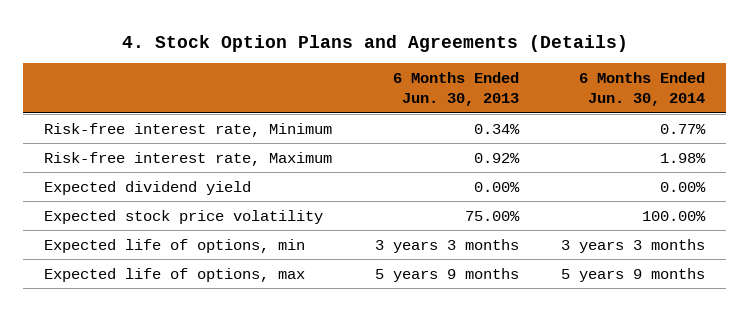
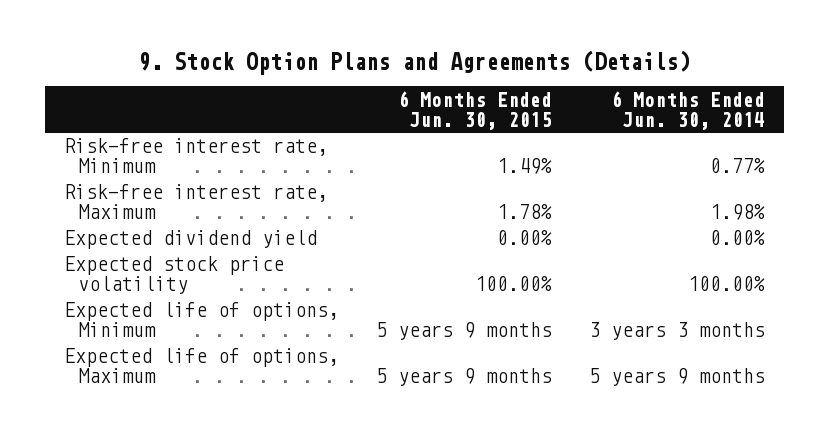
[121,34,628,52] 4. Stock Option Plans and Agreements (Details) -> [138,50,691,76] 9. Stock Option Plans and Agreements (Details)
[392,72,519,107] 6 Months Ended Jun. 30, 2013 -> none
none -> [397,90,552,130] 6 Months Ended Jun. 30, 2015
[44,238,306,253] Expected life of options, min -> [63,302,339,338] Expected life of options, Minimum
[44,267,306,282] Expected life of options, max -> [63,348,339,384] Expected life of options, Maximum

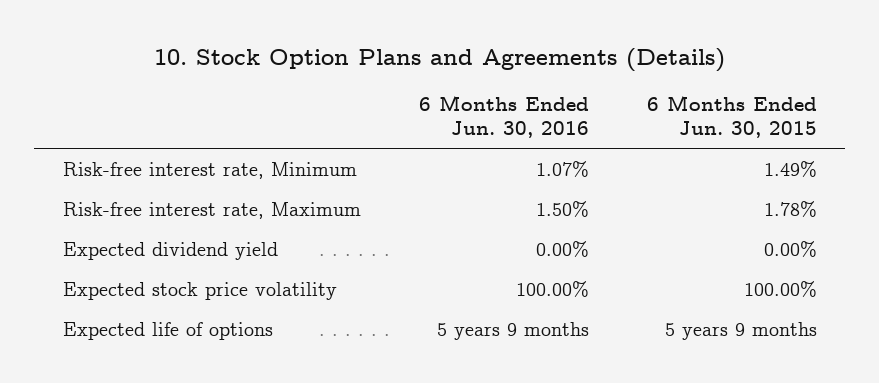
[138,50,691,76] 9. Stock Option Plans and Agreements (Details) -> [153,47,725,72] 10. Stock Option Plans and Agreements (Details)
[611,90,766,130] 6 Months Ended Jun. 30, 2014 -> none
none -> [418,94,589,139] 6 Months Ended Jun. 30, 2016
[63,348,339,384] Expected life of options, Maximum -> none
[63,302,339,338] Expected life of options, Minimum -> [62,321,273,340] Expected life of options

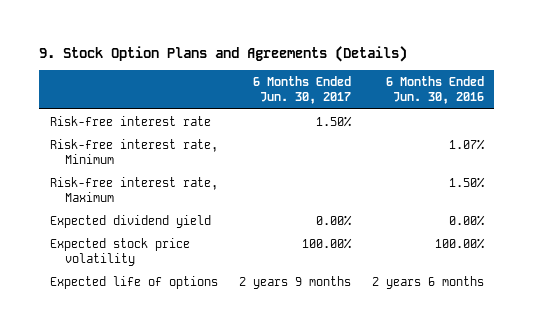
[153,47,725,72] 10. Stock Option Plans and Agreements (Details) -> [39,46,408,63] 9. Stock Option Plans and Agreements (Details)
[646,94,817,139] 6 Months Ended Jun. 30, 2015 -> none
none -> [252,75,351,105] 6 Months Ended Jun. 30, 2017
none -> [49,115,211,126] Risk-free interest rate
[436,321,589,340] 5 years 9 months -> [371,275,484,289] 2 years 6 months

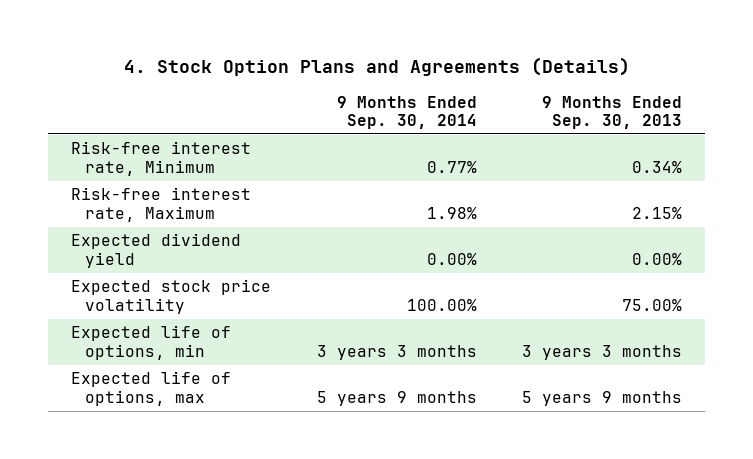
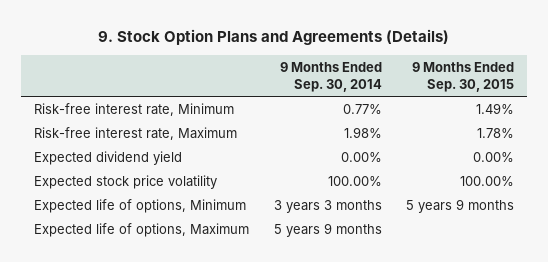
[123,56,630,76] 4. Stock Option Plans and Agreements (Details) -> [98,28,450,45] 9. Stock Option Plans and Agreements (Details)
[542,95,683,130] 9 Months Ended Sep. 30, 2013 -> none
none -> [412,61,515,92] 9 Months Ended Sep. 30, 2015
[71,325,232,360] Expected life of options, min -> [33,198,246,213] Expected life of options, Minimum
[71,371,232,406] Expected life of options, max -> [33,222,249,237] Expected life of options, Maximum

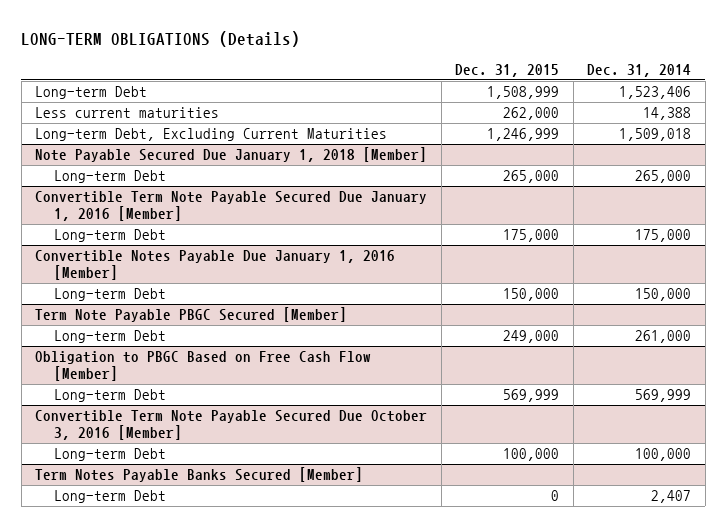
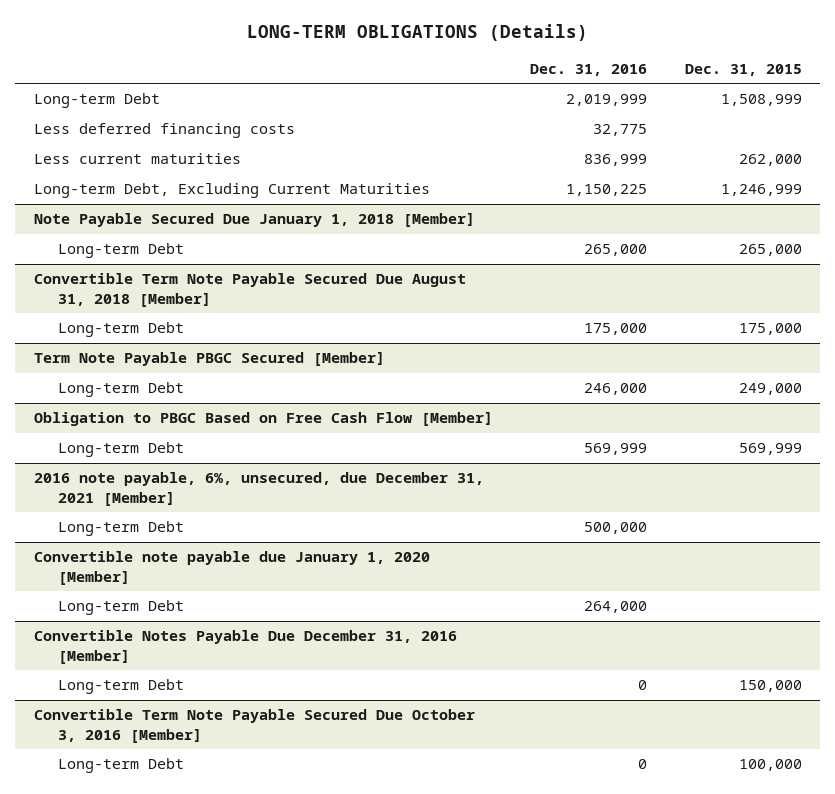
[587,63,692,77] Dec. 31, 2014 -> none
none -> [530,63,648,76] Dec. 31, 2016
none -> [33,123,295,139] Less deferred financing costs
[35,191,428,222] Convertible Term Note Payable Secured Due January 1, 2016 [Member] -> [33,273,466,307] Convertible Term Note Payable Secured Due August 31, 2018 [Member]
[35,250,396,281] Convertible Notes Payable Due January 1, 2016 [Member] -> none
[53,288,166,302] Long-term Debt -> none
none -> [33,472,484,506] 2016 note payable, 6%, unsecured, due December 31, 2021 [Member]
none -> [57,521,184,537] Long-term Debt
none -> [33,551,430,585] Convertible note payable due January 1, 2020 [Member]
none -> [57,600,184,616] Long-term Debt
none -> [33,630,457,664] Convertible Notes Payable Due December 31, 2016 [Member]
none -> [57,679,184,695] Long-term Debt
[35,467,364,483] Term Notes Payable Banks Secured [Member] -> none
[53,490,166,504] Long-term Debt -> none

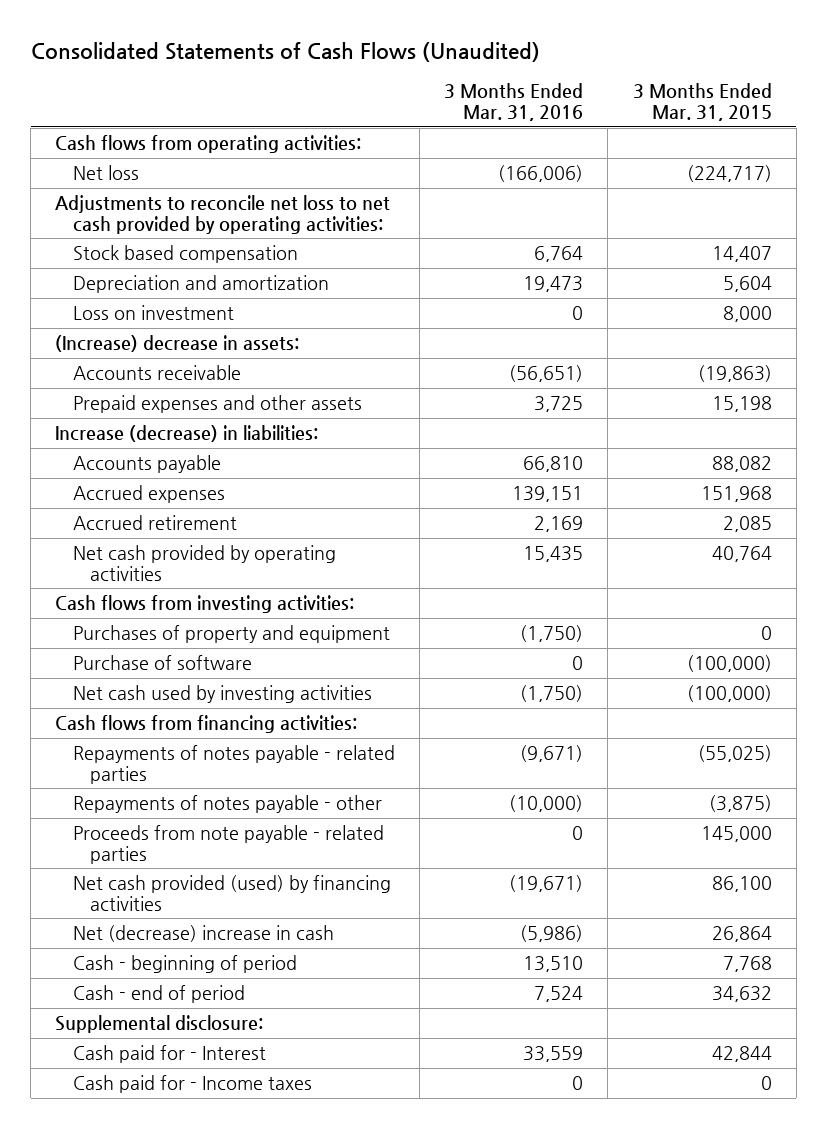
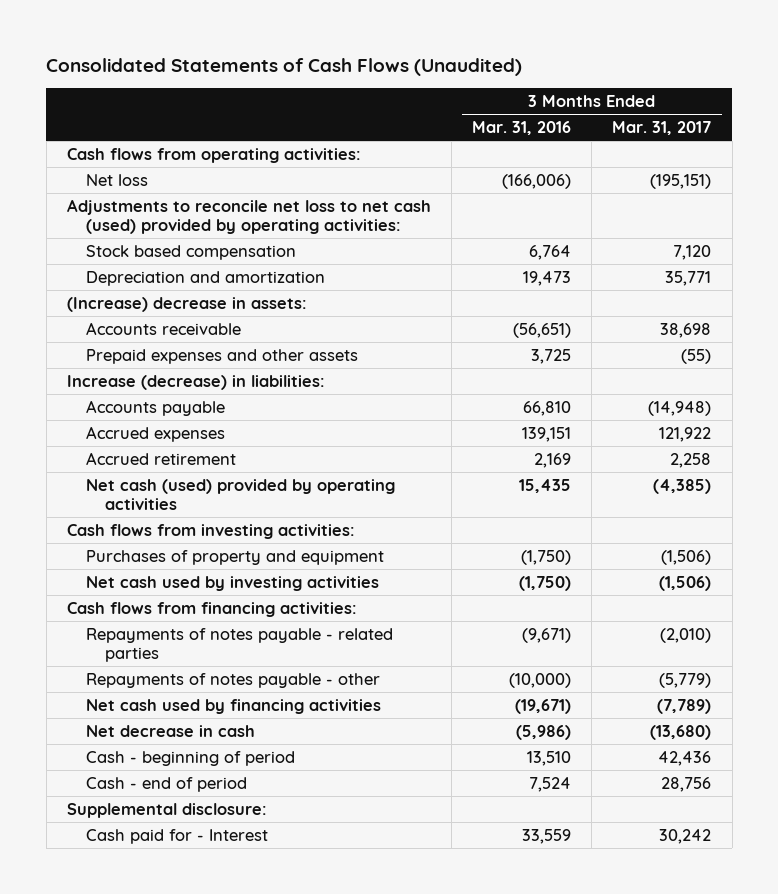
[632,83,772,122] 3 Months Ended Mar. 31, 2015 -> none
none -> [612,121,712,136] Mar. 31, 2017
[55,195,391,234] Adjustments to reconcile net loss to net cash provided by operating activities: -> [66,198,431,235] Adjustments to reconcile net loss to net cash (used) provided by operating activities:
[72,305,234,321] Loss on investment -> none
[72,545,336,581] Net cash provided by operating activities -> [86,478,396,511] Net cash (used) provided by operating activities
[72,655,252,671] Purchase of software -> none
[72,825,384,864] Proceeds from note payable - related parties -> none
[72,875,391,911] Net cash provided (used) by financing activities -> [86,698,382,714] Net cash used by financing activities
[72,925,334,943] Net (decrease) increase in cash -> [86,724,256,737] Net decrease in cash
[72,1075,312,1094] Cash paid for - Income taxes -> none

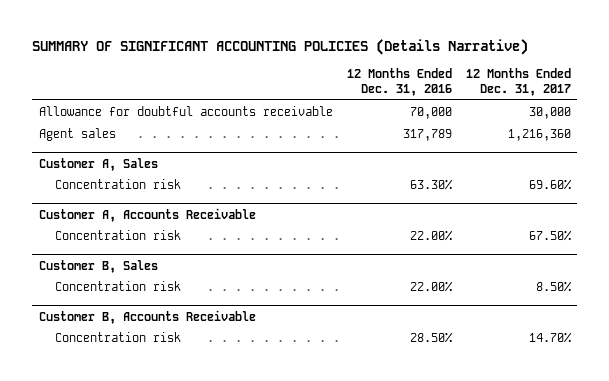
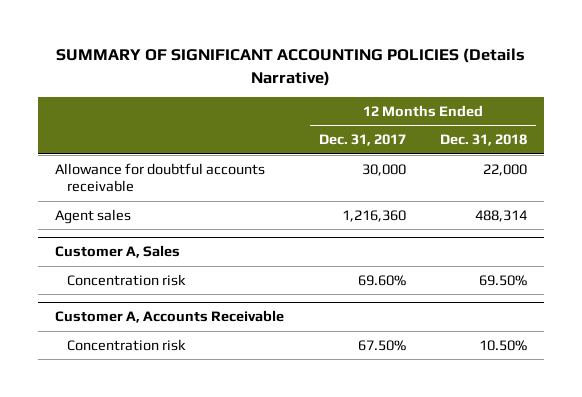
[346,67,452,97] 12 Months Ended Dec. 31, 2016 -> none
none -> [439,134,527,147] Dec. 31, 2018
[38,259,158,273] Customer B, Sales -> none
[55,281,182,292] Concentration risk -> none
[38,309,256,324] Customer B, Accounts Receivable -> none
[55,332,182,343] Concentration risk -> none

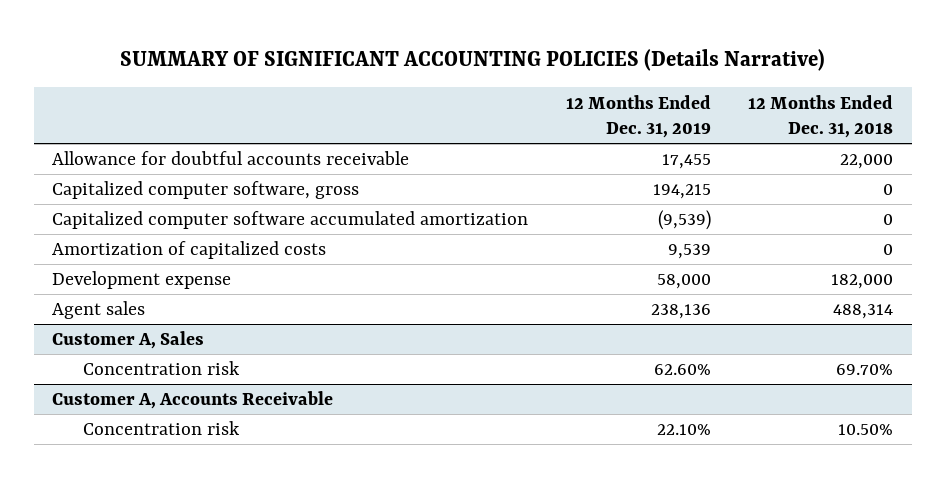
[318,134,406,147] Dec. 31, 2017 -> none
none -> [565,94,711,138] 12 Months Ended Dec. 31, 2019
none -> [52,181,360,200] Capitalized computer software, gross
none -> [52,211,529,230] Capitalized computer software accumulated amortization
none -> [52,241,327,260] Amortization of capitalized costs
none -> [52,271,232,290] Development expense
[478,274,527,286] 69.50% -> [836,364,894,376] 69.70%

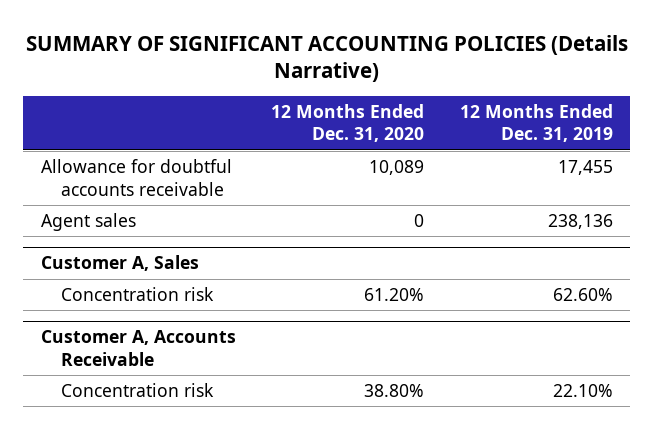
[748,94,894,138] 12 Months Ended Dec. 31, 2018 -> none
none -> [271,103,425,143] 12 Months Ended Dec. 31, 2020
[52,181,360,200] Capitalized computer software, gross -> none
[52,211,529,230] Capitalized computer software accumulated amortization -> none
[52,241,327,260] Amortization of capitalized costs -> none
[52,271,232,290] Development expense -> none

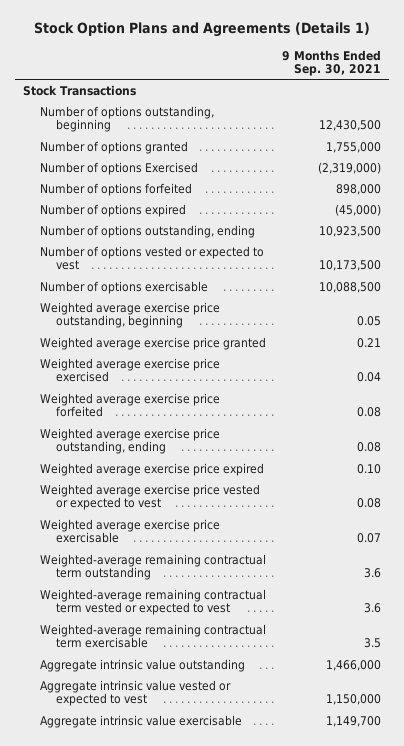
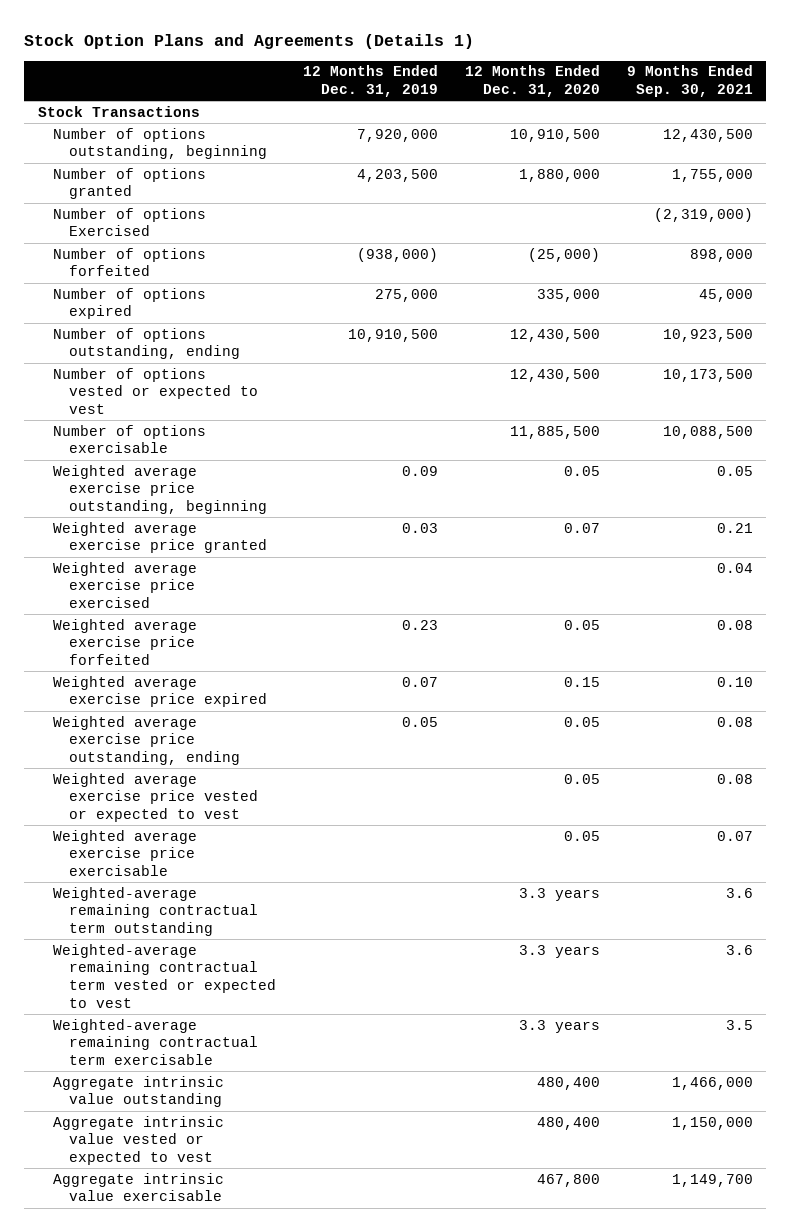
none -> [302,65,438,98] 12 Months Ended Dec. 31, 2019
none -> [464,65,600,98] 12 Months Ended Dec. 31, 2020
[334,203,381,216] (45,000) -> [698,288,753,302] 45,000
[39,427,220,455] Weighted average exercise price outstanding, ending -> [53,715,240,766] Weighted average exercise price outstanding, ending

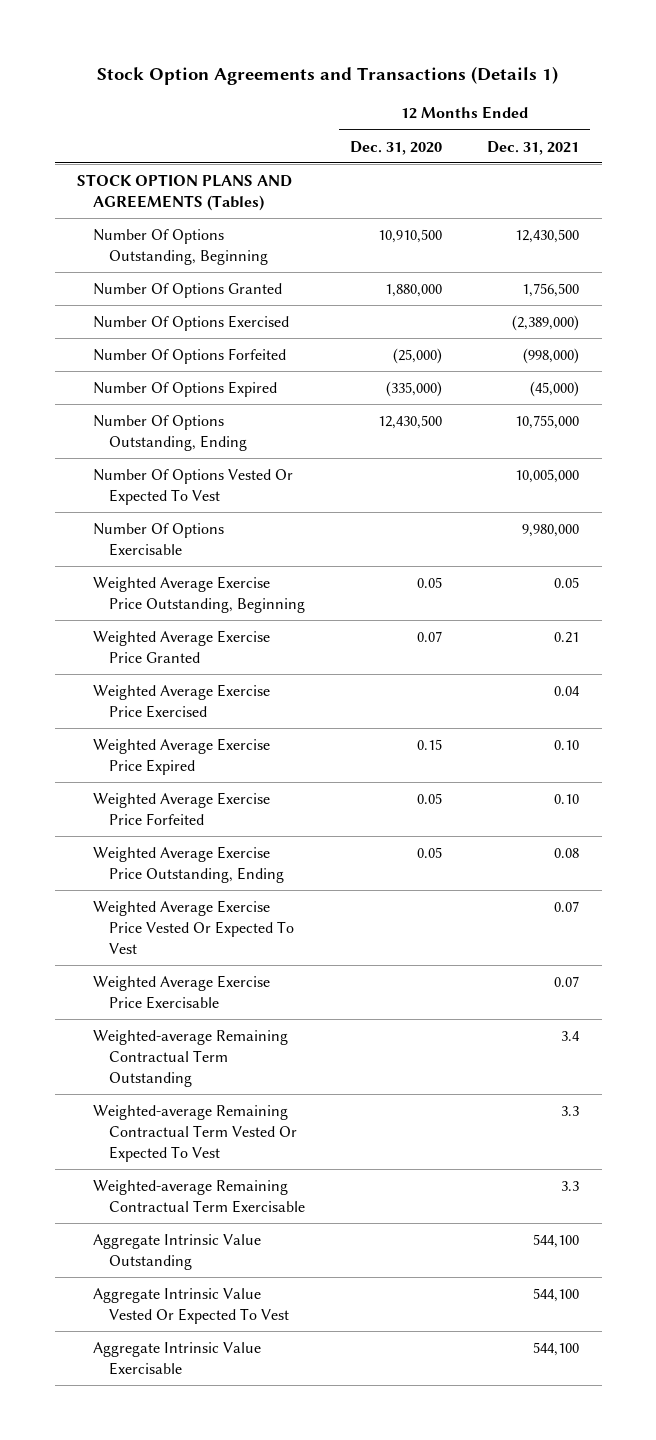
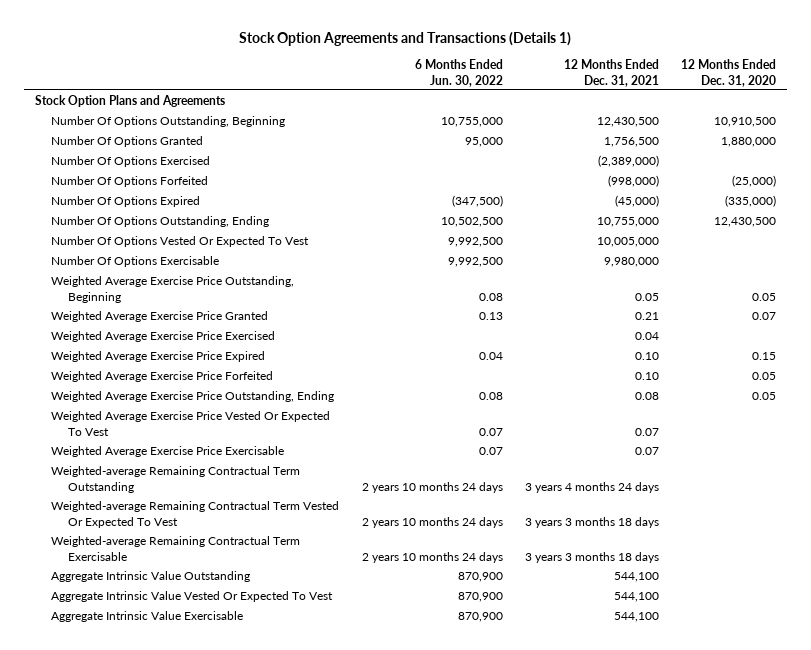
none -> [414,59,503,87] 6 Months Ended Jun. 30, 2022
[77,173,293,211] STOCK OPTION PLANS AND AGREEMENTS (Tables) -> [34,95,225,108] Stock Option Plans and Agreements
[561,1030,581,1041] 3.4 -> [524,481,659,493] 3 years 4 months 24 days
[561,1105,580,1116] 3.3 -> [524,516,659,528] 3 years 3 months 18 days
[561,1180,580,1191] 3.3 -> [524,551,659,563] 3 years 3 months 18 days

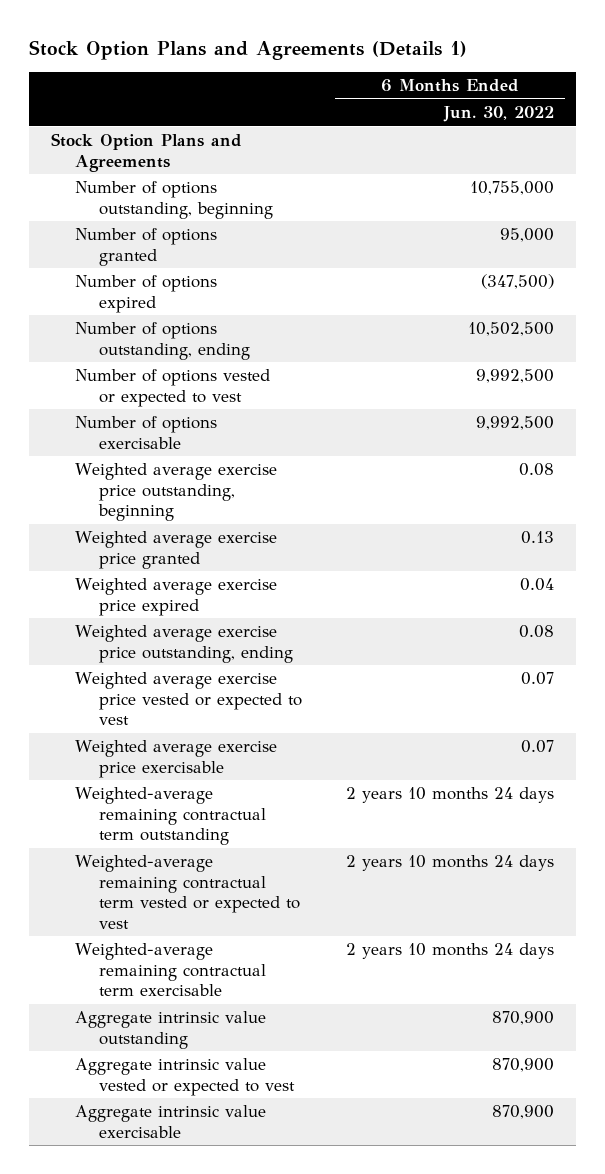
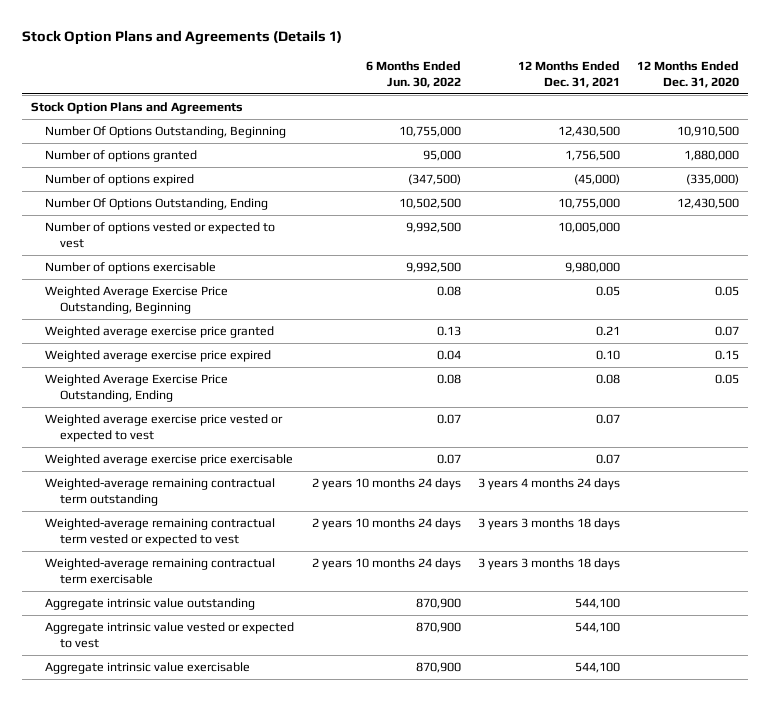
none -> [517,61,620,88] 12 Months Ended Dec. 31, 2021
none -> [637,61,740,88] 12 Months Ended Dec. 31, 2020
[75,181,274,219] Number of options outstanding, beginning -> [45,126,287,139] Number Of Options Outstanding, Beginning
[75,322,251,360] Number of options outstanding, ending -> [45,198,269,211] Number Of Options Outstanding, Ending
[75,463,278,522] Weighted average exercise price outstanding, beginning -> [45,286,229,314] Weighted Average Exercise Price Outstanding, Beginning
[75,625,294,663] Weighted average exercise price outstanding, ending -> [45,374,229,402] Weighted Average Exercise Price Outstanding, Ending

